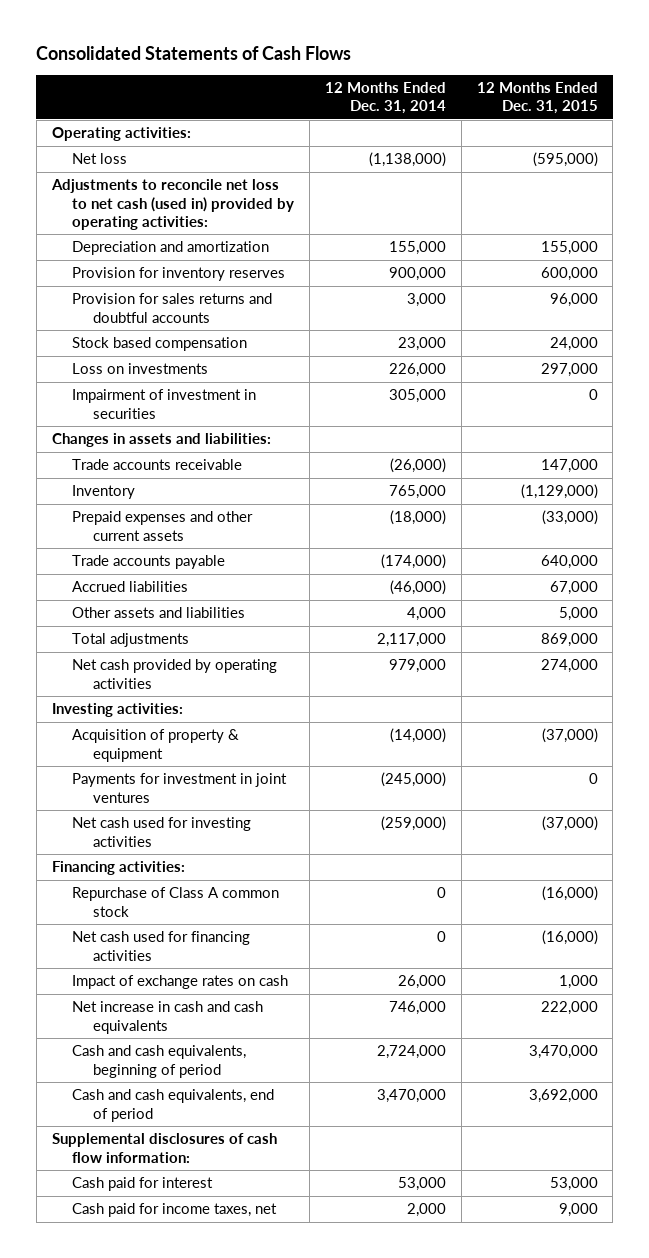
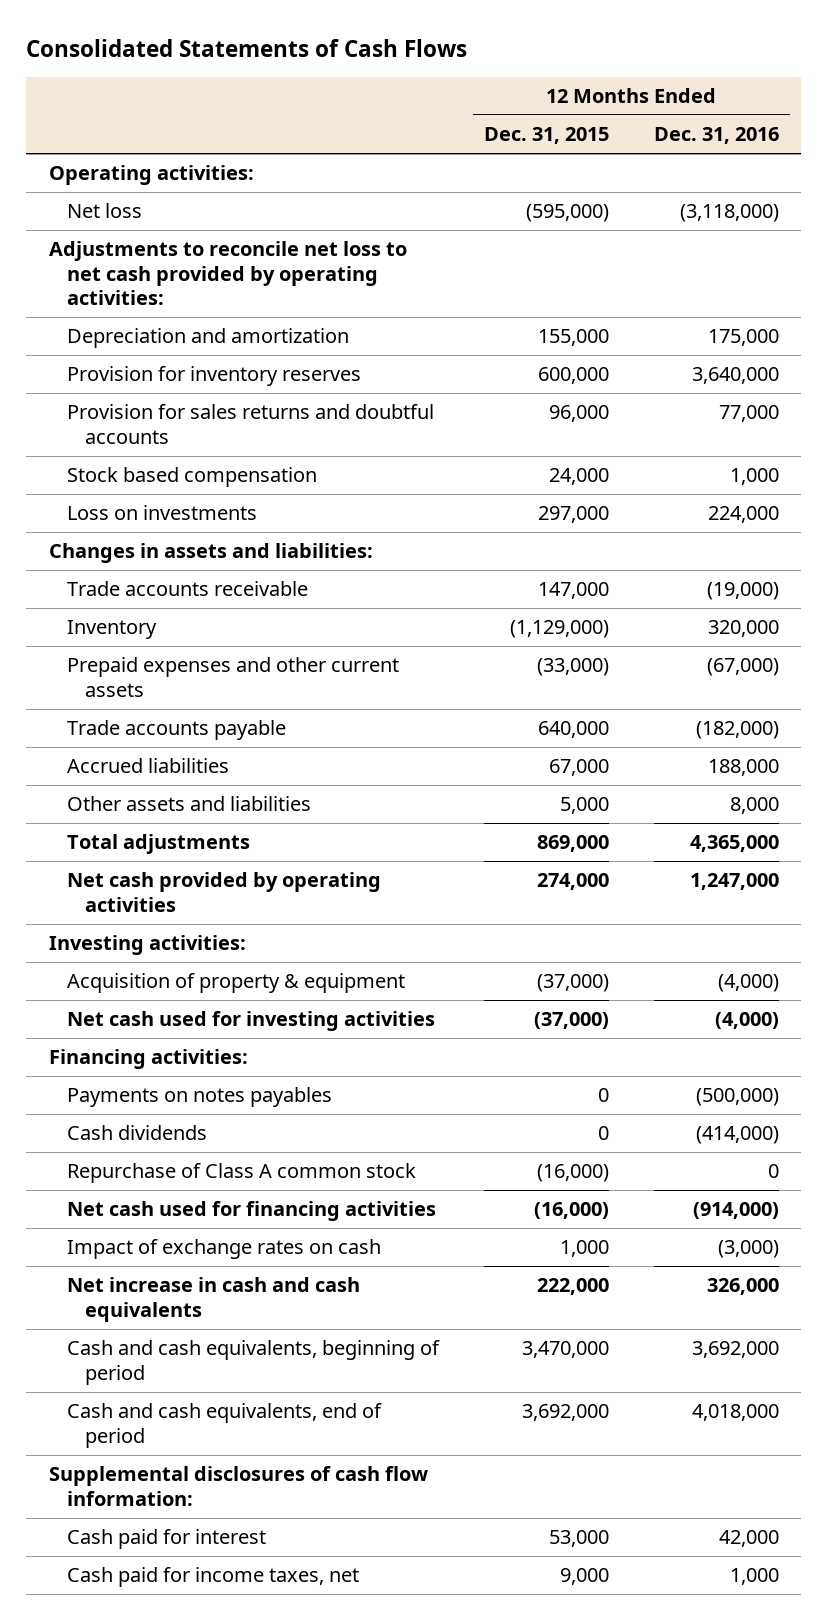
[324,81,446,115] 12 Months Ended Dec. 31, 2014 -> none
none -> [653,127,779,145] Dec. 31, 2016
[50,179,295,230] Adjustments to reconcile net loss to net cash (used in) provided by operating activities: -> [48,241,407,305] Adjustments to reconcile net loss to net cash provided by operating activities:
[72,389,257,419] Impairment of investment in securities -> none
[72,773,288,803] Payments for investment in joint ventures -> none
none -> [66,1087,332,1108] Payments on notes payables
none -> [66,1125,207,1141] Cash dividends

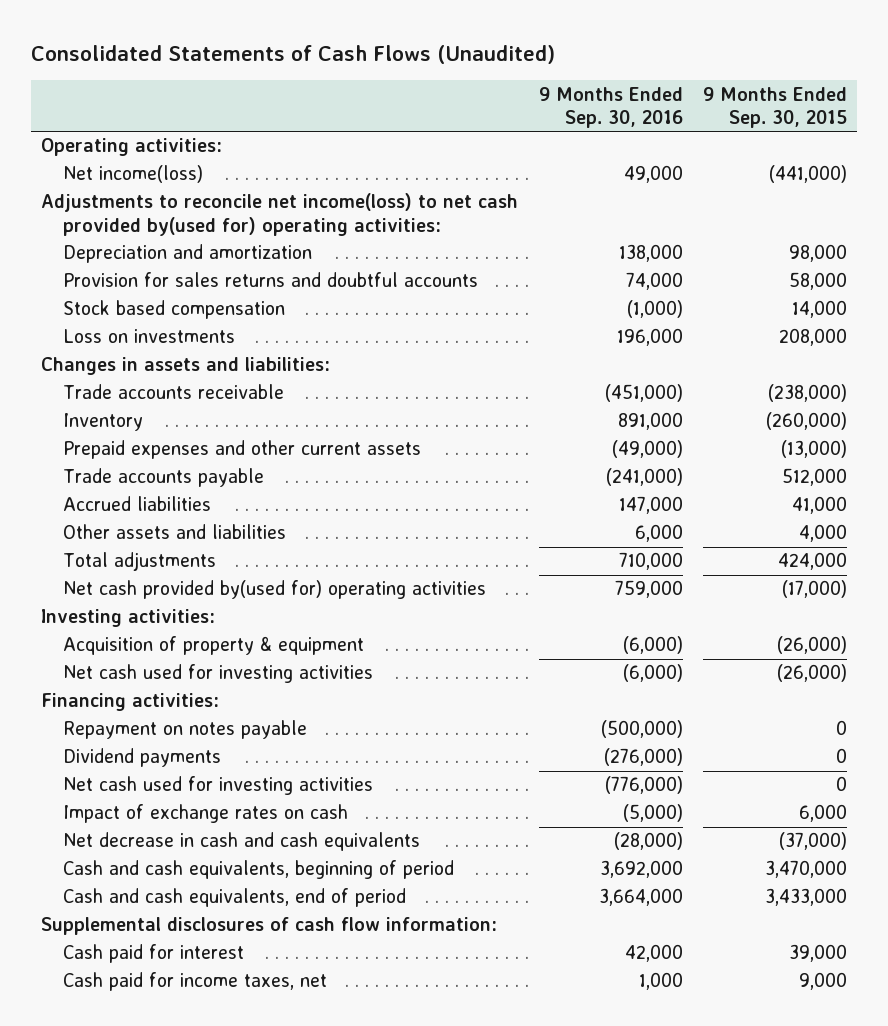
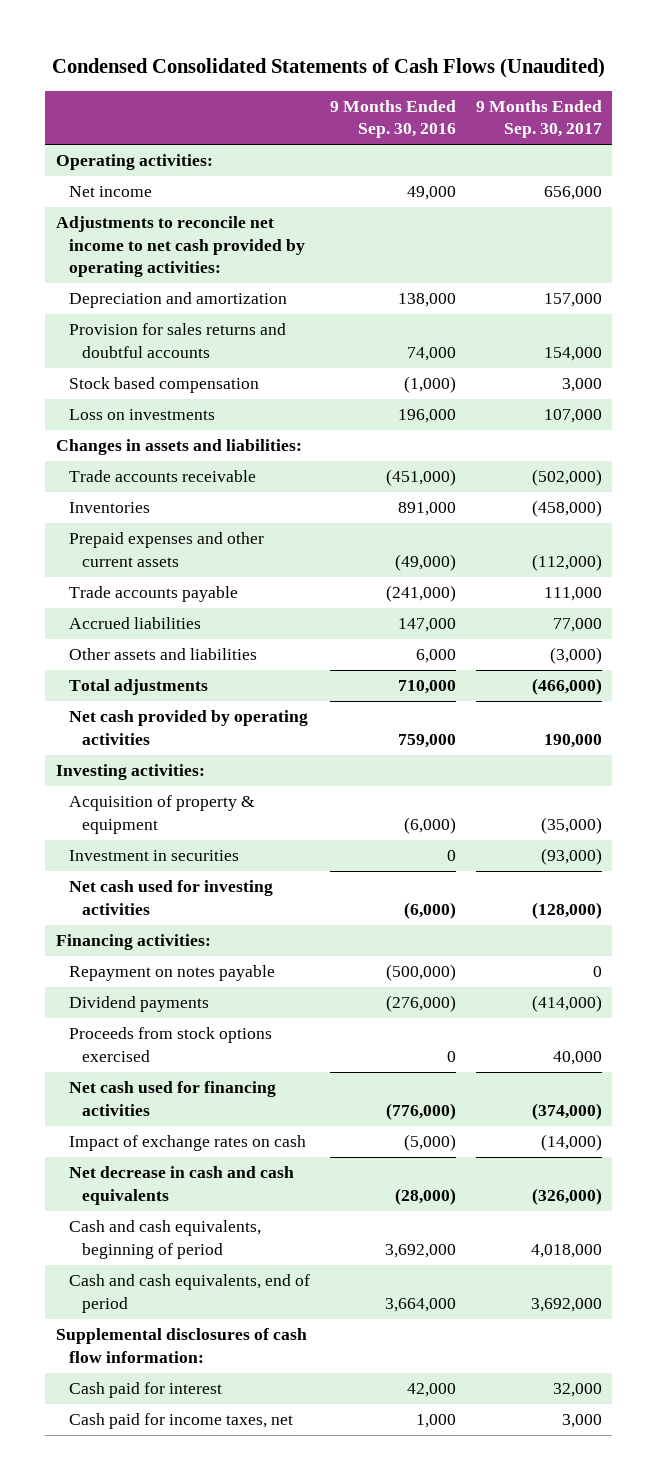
[31,45,556,65] Consolidated Statements of Cash Flows (Unaudited) -> [51,57,605,78] Condensed Consolidated Statements of Cash Flows (Unaudited)
[702,86,847,129] 9 Months Ended Sep. 30, 2015 -> none
none -> [476,99,603,139] 9 Months Ended Sep. 30, 2017
[62,165,203,184] Net income(loss) -> [68,186,152,198] Net income
[41,193,519,236] Adjustments to reconcile net income(loss) to net cash provided by(used for) operating activities: -> [55,216,305,277] Adjustments to reconcile net income to net cash provided by operating activities:
[62,413,143,432] Inventory -> [68,502,150,514] Inventories
[62,580,486,600] Net cash provided by(used for) operating activities -> [68,710,308,745] Net cash provided by operating activities
none -> [68,850,239,862] Investment in securities
none -> [68,1027,272,1062] Proceeds from stock options exercised
[62,776,373,796] Net cash used for investing activities -> [68,1081,276,1116] Net cash used for financing activities

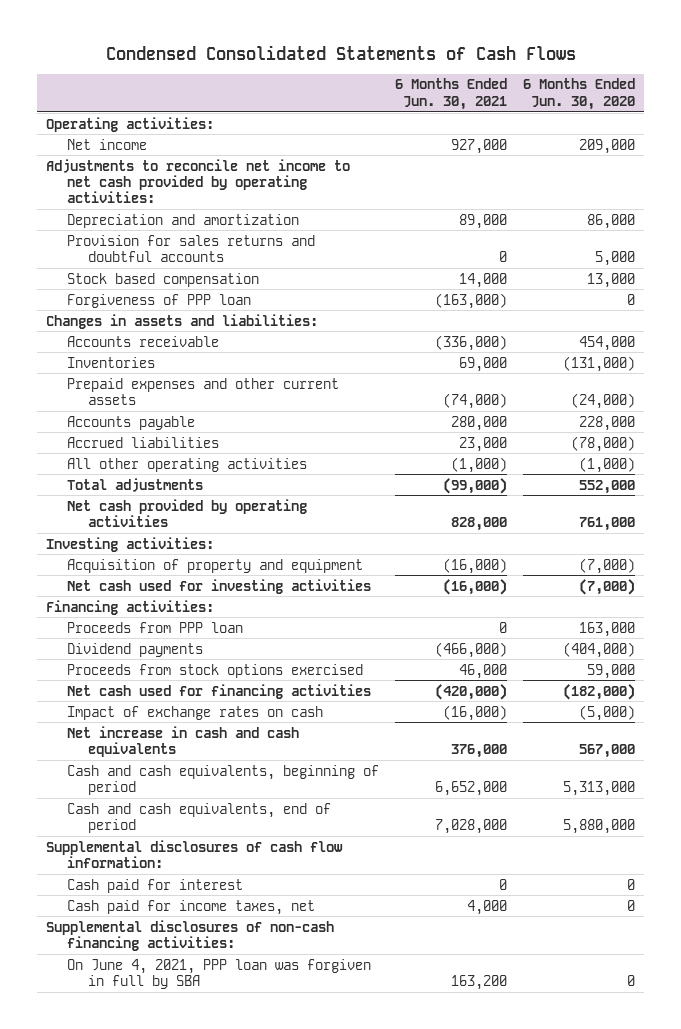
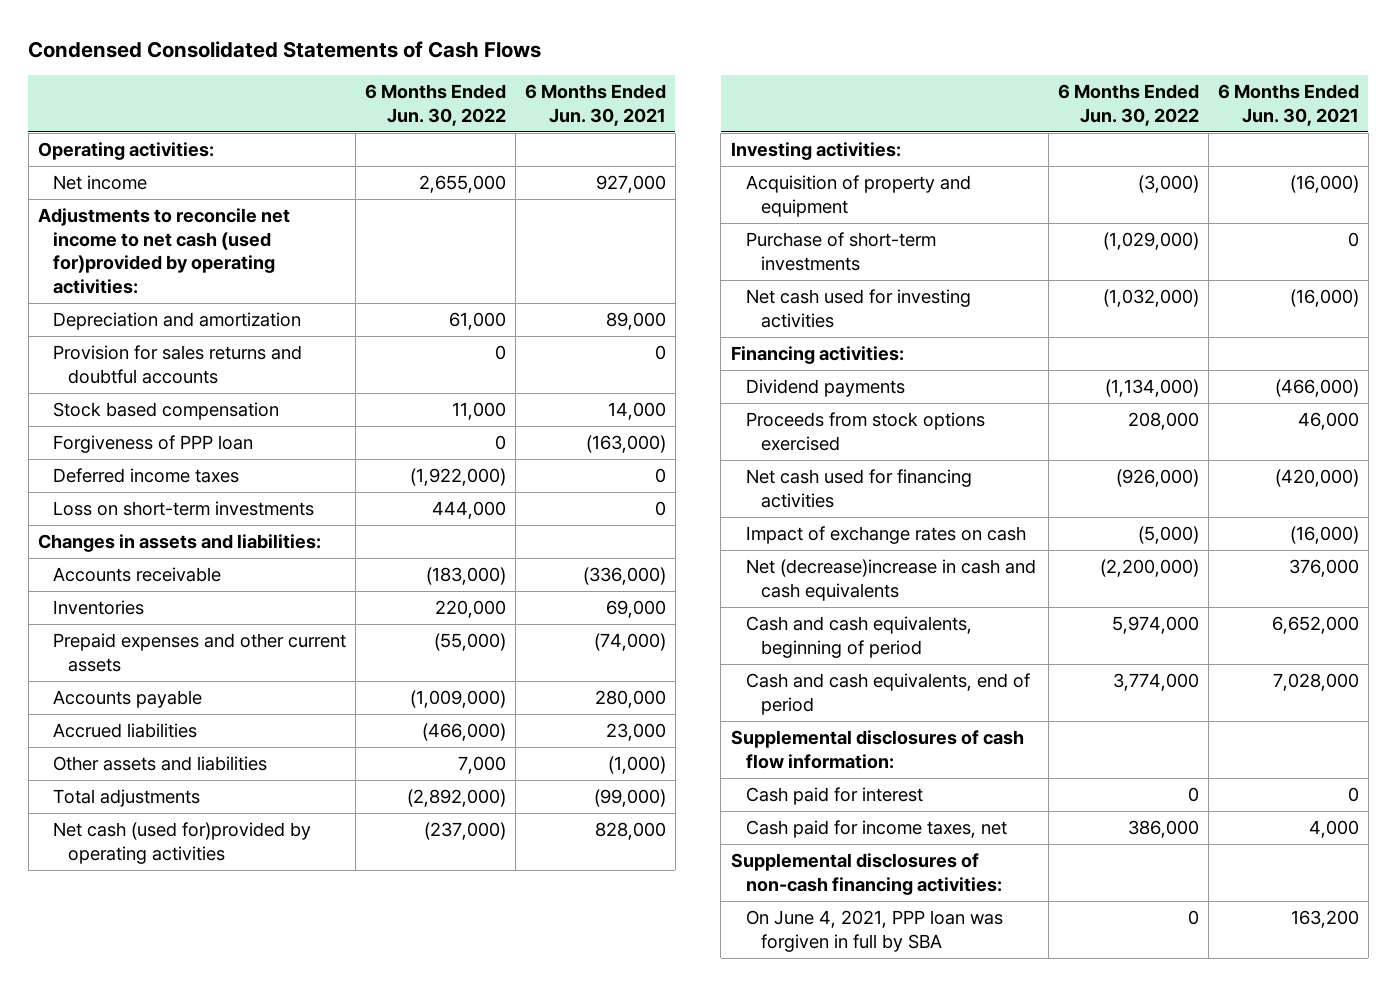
[523,78,636,110] 6 Months Ended Jun. 30, 2020 -> none
none -> [364,84,506,126] 6 Months Ended Jun. 30, 2022
[45,158,350,204] Adjustments to reconcile net income to net cash provided by operating activities: -> [37,208,290,295] Adjustments to reconcile net income to net cash (used for)provided by operating activities:
none -> [52,468,239,484] Deferred income taxes
none -> [52,501,314,517] Loss on short-term investments
[66,457,307,472] All other operating activities -> [52,756,267,772] Other assets and liabilities
[66,498,307,528] Net cash provided by operating activities -> [52,822,311,864] Net cash (used for)provided by operating activities
none -> [745,232,936,271] Purchase of short-term investments
[66,621,243,633] Proceeds from PPP loan -> none
[66,725,299,758] Net increase in cash and cash equivalents -> [745,559,1036,601] Net (decrease)increase in cash and cash equivalents

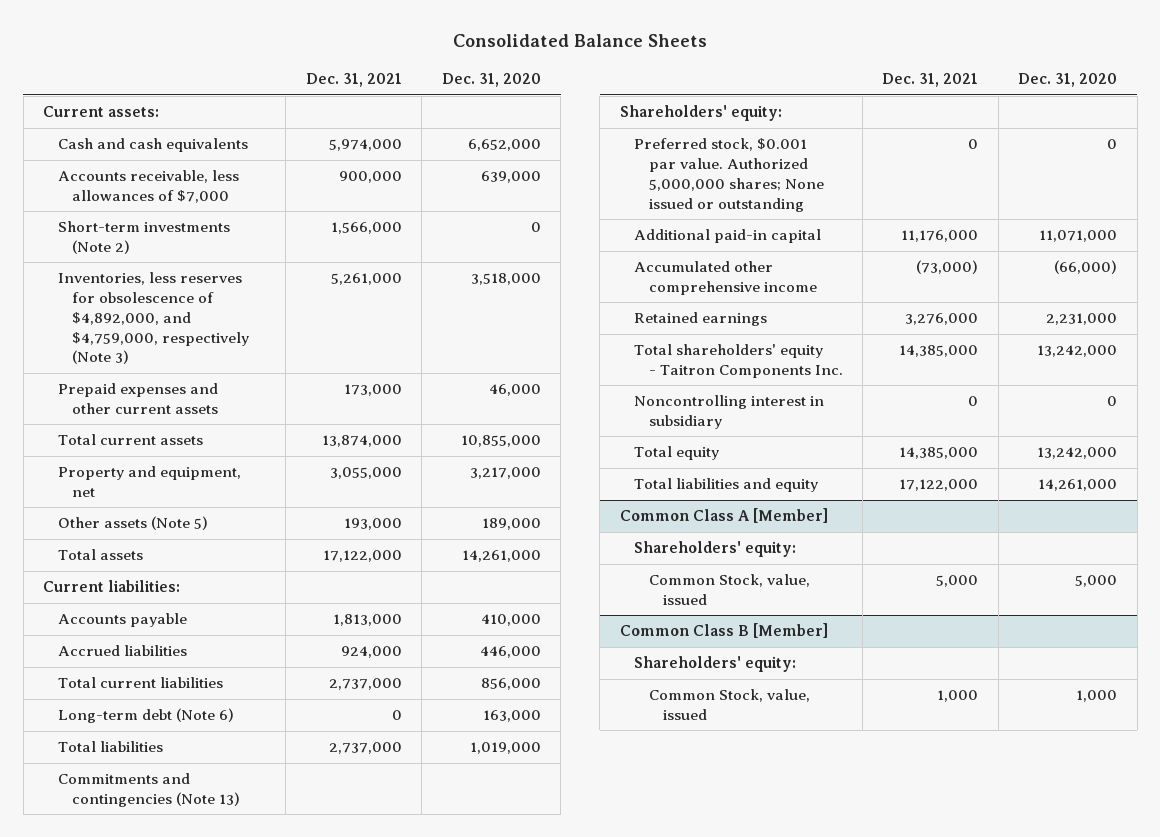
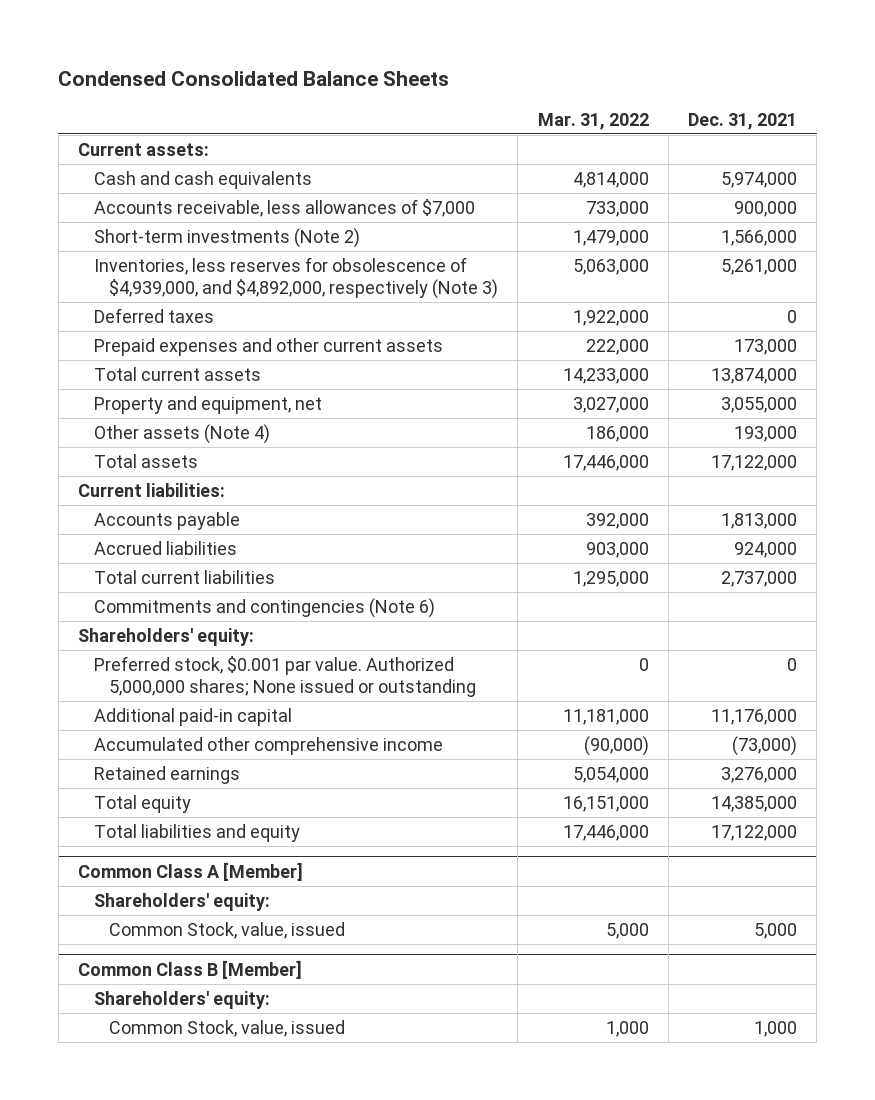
[453,34,708,48] Consolidated Balance Sheets -> [58,71,450,87] Condensed Consolidated Balance Sheets
[441,73,541,88] Dec. 31, 2020 -> none
none -> [537,112,649,130] Mar. 31, 2022
[57,272,249,365] Inventories, less reserves for obsolescence of $4,892,000, and $4,759,000, respectively (Note 3) -> [93,257,499,299] Inventories, less reserves for obsolescence of $4,939,000, and $4,892,000, respectively (Note 3)
none -> [93,308,214,324] Deferred taxes
[57,516,208,531] Other assets (Note 5) -> [93,424,270,445] Other assets (Note 4)
[57,708,234,724] Long-term debt (Note 6) -> none
[57,741,163,753] Total liabilities -> none
[57,773,240,807] Commitments and contingencies (Note 13) -> [93,598,435,619] Commitments and contingencies (Note 6)
[634,344,843,378] Total shareholders' equity - Taitron Components Inc. -> none
[634,395,825,429] Noncontrolling interest in subsidiary -> none

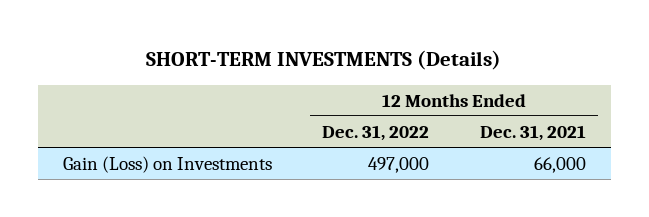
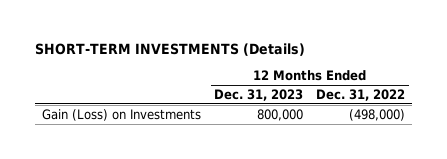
[479,124,586,141] Dec. 31, 2021 -> none
none -> [214,88,304,101] Dec. 31, 2023
[368,156,430,173] 497,000 -> [349,108,406,121] (498,000)

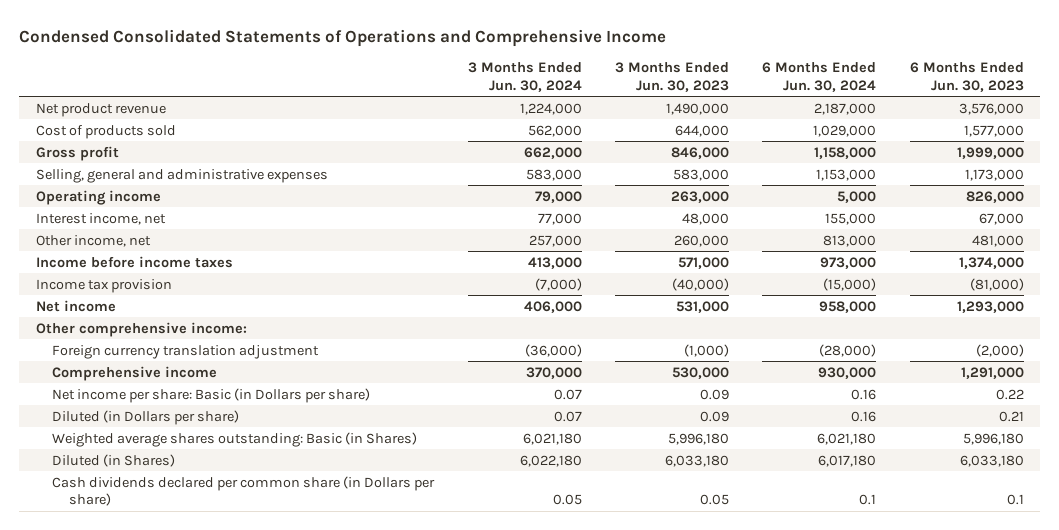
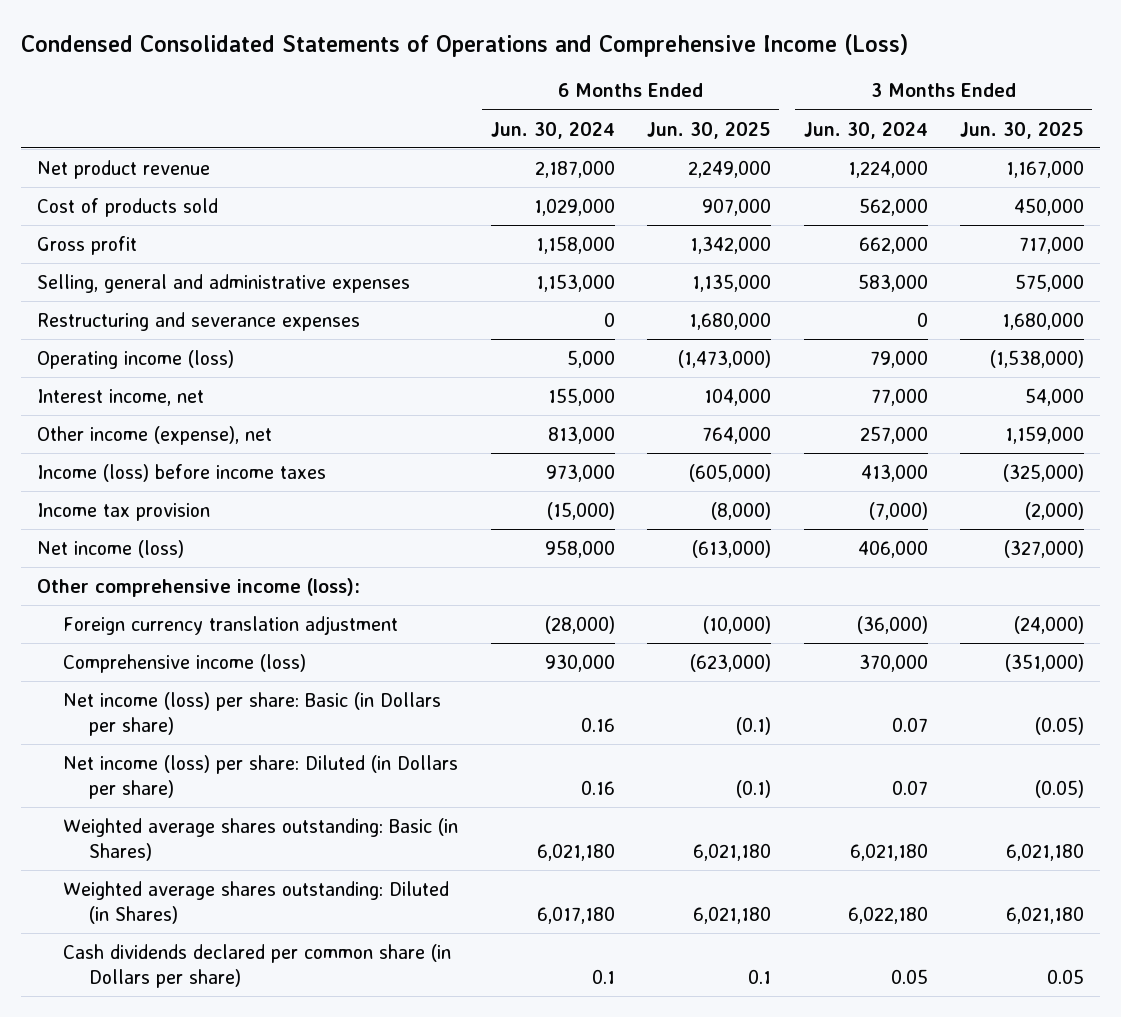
[18,28,666,47] Condensed Consolidated Statements of Operations and Comprehensive Income -> [20,33,908,57] Condensed Consolidated Statements of Operations and Comprehensive Income (Loss)
[614,62,729,92] 3 Months Ended Jun. 30, 2023 -> none
[909,62,1024,92] 6 Months Ended Jun. 30, 2023 -> none
none -> [647,121,772,139] Jun. 30, 2025
none -> [960,121,1085,139] Jun. 30, 2025
none -> [37,311,361,331] Restructuring and severance expenses
[35,189,161,205] Operating income -> [37,349,235,369] Operating income (loss)
[35,234,151,247] Other income, net -> [37,425,273,445] Other income (expense), net
[35,255,233,268] Income before income taxes -> [37,463,327,482] Income (loss) before income taxes
[35,299,116,312] Net income -> [37,539,185,558] Net income (loss)
[35,321,247,337] Other comprehensive income: -> [37,577,361,597] Other comprehensive income (loss):
[52,365,218,381] Comprehensive income -> [63,653,307,673] Comprehensive income (loss)
[52,387,371,403] Net income per share: Basic (in Dollars per share) -> [63,691,442,736] Net income (loss) per share: Basic (in Dollars per share)
[52,409,240,425] Diluted (in Dollars per share) -> [63,754,459,799] Net income (loss) per share: Diluted (in Dollars per share)
[52,453,176,467] Diluted (in Shares) -> [63,880,450,924] Weighted average shares outstanding: Diluted (in Shares)

